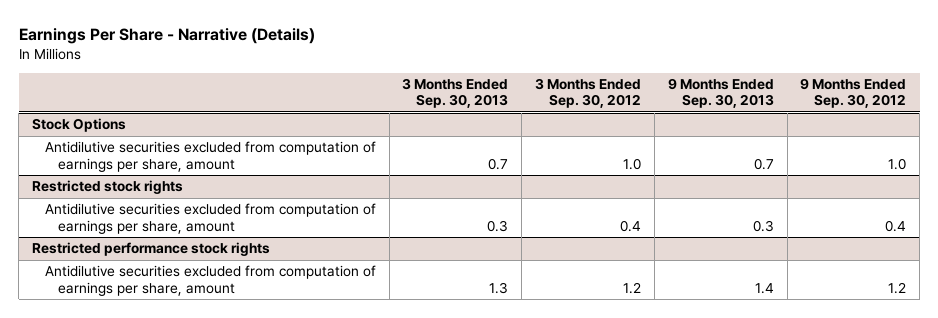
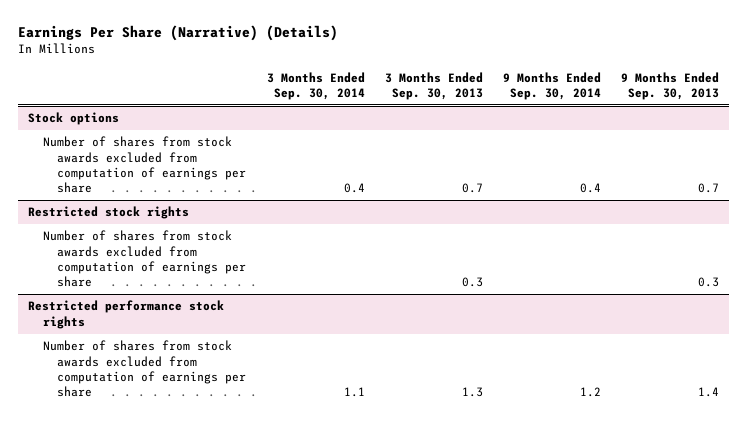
[18,28,315,45] Earnings Per Share - Narrative (Details) -> [17,24,338,41] Earnings Per Share (Narrative) (Details)
[535,78,642,109] 3 Months Ended Sep. 30, 2012 -> none
[800,78,907,109] 9 Months Ended Sep. 30, 2012 -> none
none -> [266,71,365,100] 3 Months Ended Sep. 30, 2014
none -> [502,71,601,100] 9 Months Ended Sep. 30, 2014
[31,118,126,133] Stock Options -> [27,112,119,126] Stock options
[44,141,376,172] Antidilutive securities excluded from computation of earnings per share, amount -> [42,136,247,194] Number of shares from stock awards excluded from computation of earnings per share
[44,203,376,234] Antidilutive securities excluded from computation of earnings per share, amount -> [42,230,247,288] Number of shares from stock awards excluded from computation of earnings per share
[44,265,376,296] Antidilutive securities excluded from computation of earnings per share, amount -> [42,340,247,398] Number of shares from stock awards excluded from computation of earnings per share

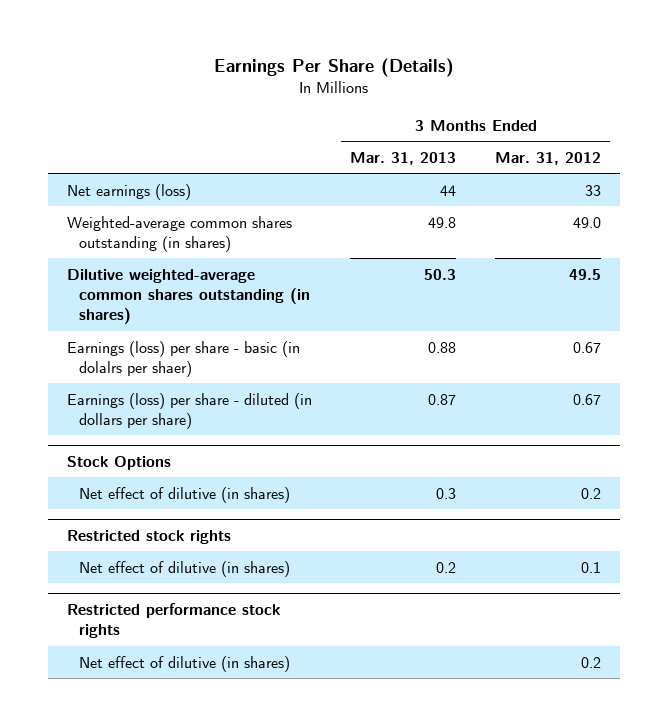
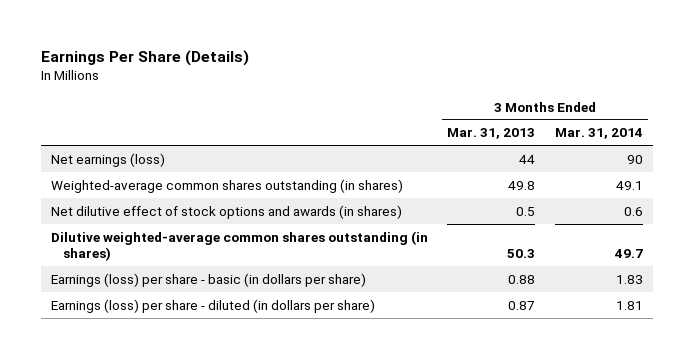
[494,151,601,165] Mar. 31, 2012 -> none
none -> [554,128,643,140] Mar. 31, 2014
none -> [50,204,402,219] Net dilutive effect of stock options and awards (in shares)
[66,340,300,377] Earnings (loss) per share - basic (in dolalrs per shaer) -> [50,272,366,287] Earnings (loss) per share - basic (in dollars per share)
[66,455,171,470] Stock Options -> none
[79,486,291,503] Net effect of dilutive (in shares) -> none
[66,529,231,544] Restricted stock rights -> none
[79,560,291,577] Net effect of dilutive (in shares) -> none
[66,602,280,639] Restricted performance stock rights -> none
[79,655,291,672] Net effect of dilutive (in shares) -> none

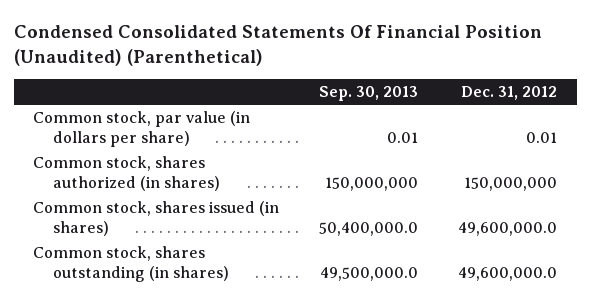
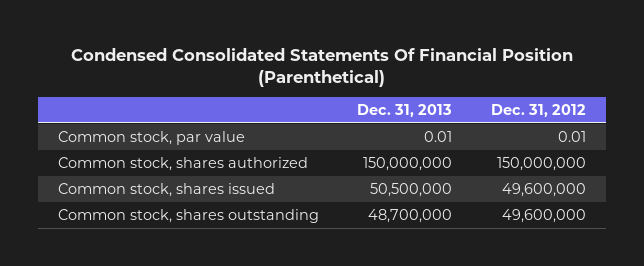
[13,25,542,67] Condensed Consolidated Statements Of Financial Position (Unaudited) (Parenthetical) -> [70,47,573,87] Condensed Consolidated Statements Of Financial Position (Parenthetical)
[319,86,419,102] Sep. 30, 2013 -> none
none -> [357,104,453,118] Dec. 31, 2013
[33,111,251,148] Common stock, par value (in dollars per share) -> [57,130,245,145] Common stock, par value
[33,156,221,192] Common stock, shares authorized (in shares) -> [57,156,308,171] Common stock, shares authorized
[33,201,280,237] Common stock, shares issued (in shares) -> [57,182,275,197] Common stock, shares issued
[457,222,557,237] 49,600,000.0 -> [502,182,587,197] 49,600,000
[33,246,230,283] Common stock, shares outstanding (in shares) -> [57,208,319,223] Common stock, shares outstanding
[457,267,557,282] 49,600,000.0 -> [502,208,587,223] 49,600,000

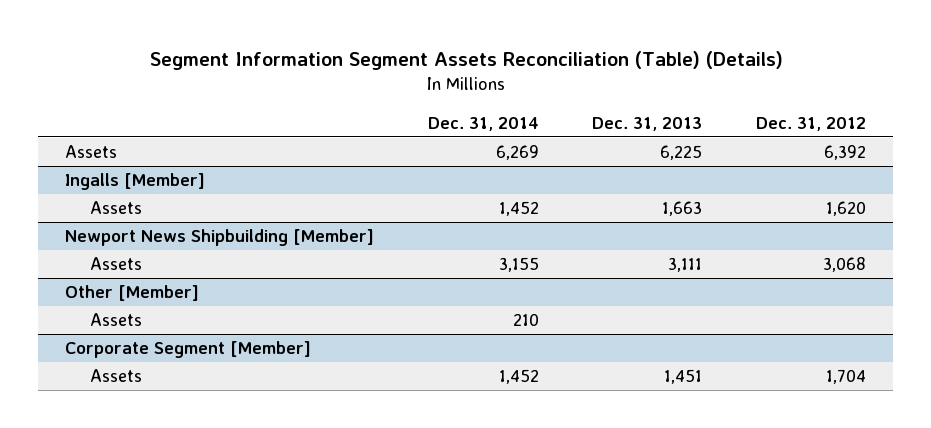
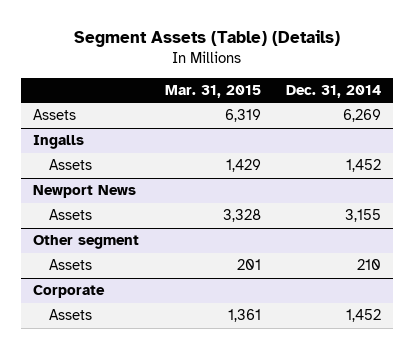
[149,51,783,71] Segment Information Segment Assets Reconciliation (Table) (Details) -> [74,30,341,48] Segment Assets (Table) (Details)
[592,116,703,131] Dec. 31, 2013 -> none
[756,116,867,131] Dec. 31, 2012 -> none
none -> [164,84,261,98] Mar. 31, 2015
[64,173,205,191] Ingalls [Member] -> [33,135,85,150] Ingalls
[64,229,374,247] Newport News Shipbuilding [Member] -> [33,185,137,199] Newport News
[64,285,199,302] Other [Member] -> [33,235,140,250] Other segment
[64,341,311,359] Corporate Segment [Member] -> [33,285,106,299] Corporate

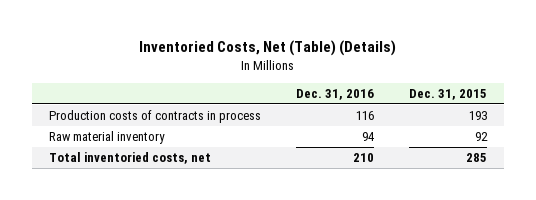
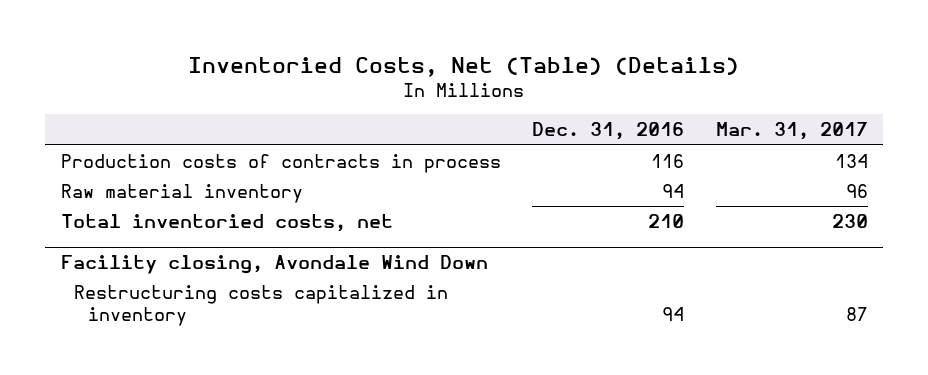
[408,88,487,100] Dec. 31, 2015 -> none
none -> [715,122,868,141] Mar. 31, 2017
none -> [60,255,488,275] Facility closing, Avondale Wind Down
none -> [74,284,449,327] Restructuring costs capitalized in inventory

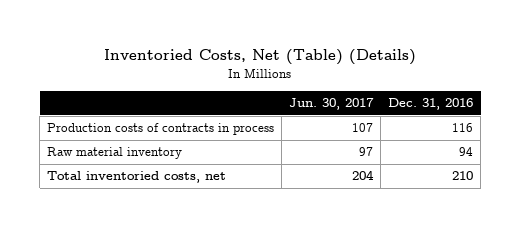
[715,122,868,141] Mar. 31, 2017 -> none
none -> [289,98,375,111] Jun. 30, 2017
[60,255,488,275] Facility closing, Avondale Wind Down -> none
[74,284,449,327] Restructuring costs capitalized in inventory -> none

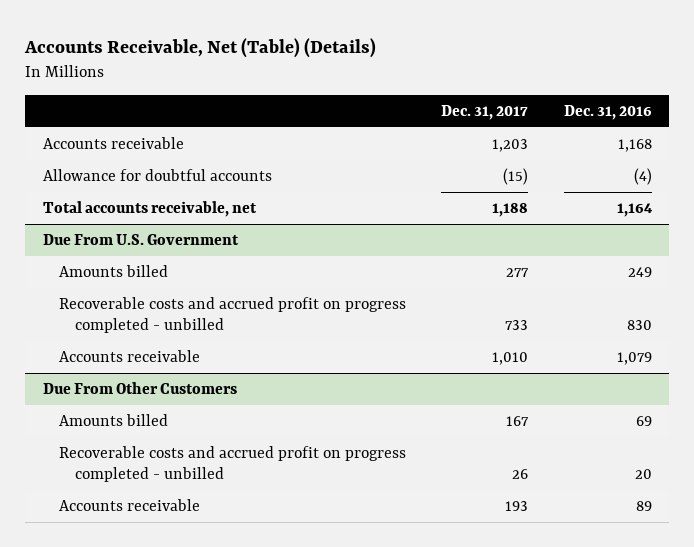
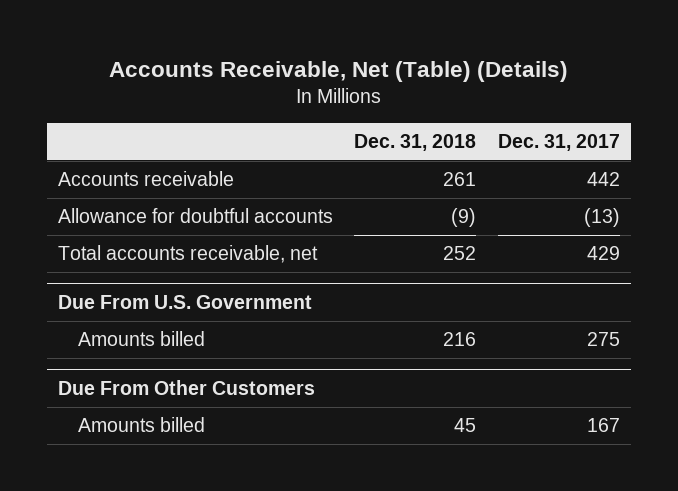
[563,104,652,120] Dec. 31, 2016 -> none
none -> [354,133,477,151] Dec. 31, 2018
[492,139,529,153] 1,203 -> [587,172,621,187] 442
[503,168,529,186] (15) -> [584,208,621,228] (13)
[492,203,529,218] 1,188 -> [587,246,621,261] 429
[58,297,406,334] Recoverable costs and accrued profit on progress completed - unbilled -> none
[58,350,200,363] Accounts receivable -> none
[506,268,530,278] 277 -> [587,332,621,347] 275
[58,446,406,483] Recoverable costs and accrued profit on progress completed - unbilled -> none
[58,499,200,512] Accounts receivable -> none

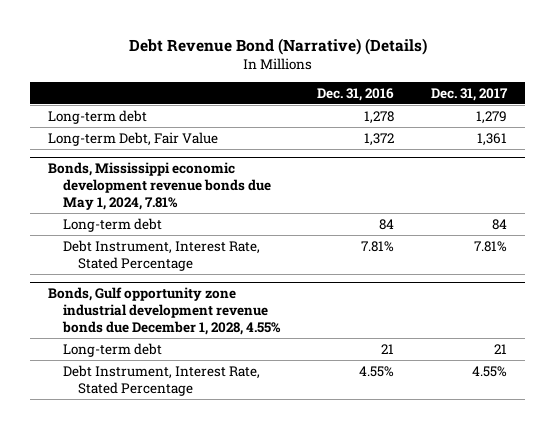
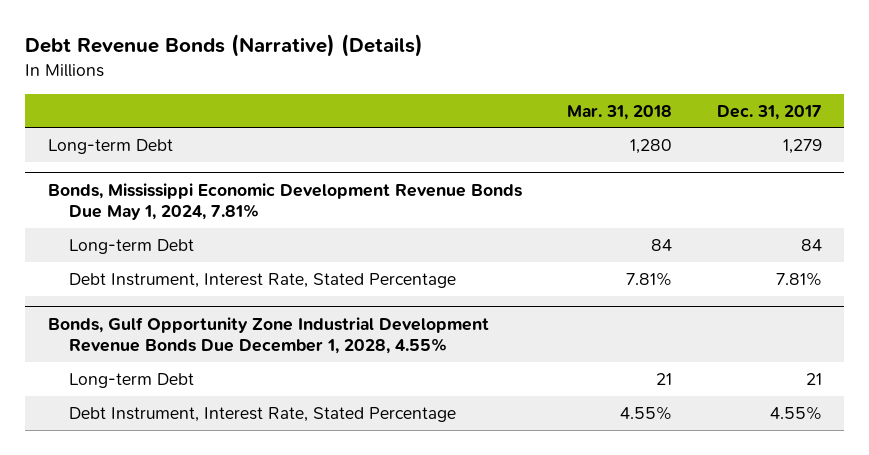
[128,37,427,55] Debt Revenue Bond (Narrative) (Details) -> [25,34,424,58] Debt Revenue Bonds (Narrative) (Details)
[316,87,394,101] Dec. 31, 2016 -> none
none -> [566,104,672,120] Mar. 31, 2018
[48,131,219,146] Long-term Debt, Fair Value -> none
[48,109,148,124] Long-term debt -> [47,138,173,154] Long-term Debt
[48,162,272,210] Bonds, Mississippi economic development revenue bonds due May 1, 2024, 7.81% -> [47,182,522,221] Bonds, Mississippi Economic Development Revenue Bonds Due May 1, 2024, 7.81%
[63,217,163,232] Long-term debt -> [68,238,194,254] Long-term Debt
[48,287,282,335] Bonds, Gulf opportunity zone industrial development revenue bonds due December 1, 2028, 4.55% -> [47,316,489,355] Bonds, Gulf Opportunity Zone Industrial Development Revenue Bonds Due December 1, 2028, 4.55%
[63,342,163,357] Long-term debt -> [68,372,194,388] Long-term Debt

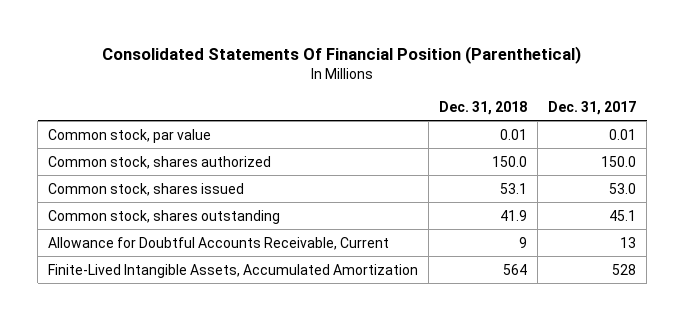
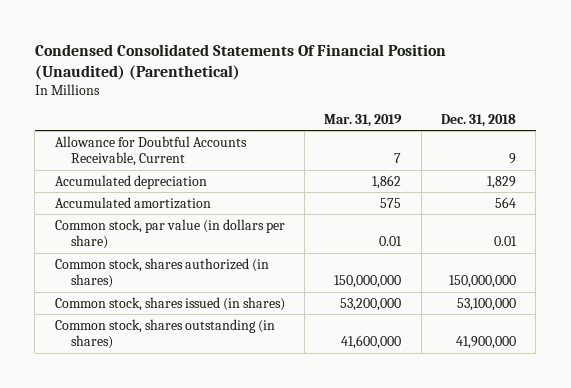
[102,45,582,64] Consolidated Statements Of Financial Position (Parenthetical) -> [34,43,446,80] Condensed Consolidated Statements Of Financial Position (Unaudited) (Parenthetical)
[548,100,637,115] Dec. 31, 2017 -> none
none -> [324,113,403,127] Mar. 31, 2019
[48,128,212,143] Common stock, par value -> none
[48,155,272,169] Common stock, shares authorized -> none
[48,182,245,196] Common stock, shares issued -> none
[48,209,281,224] Common stock, shares outstanding -> none
none -> [54,174,207,189] Accumulated depreciation
[48,263,419,278] Finite-Lived Intangible Assets, Accumulated Amortization -> [54,196,211,209] Accumulated amortization
none -> [54,218,285,250] Common stock, par value (in dollars per share)
none -> [54,257,269,289] Common stock, shares authorized (in shares)
none -> [54,296,285,311] Common stock, shares issued (in shares)
none -> [54,318,275,350] Common stock, shares outstanding (in shares)

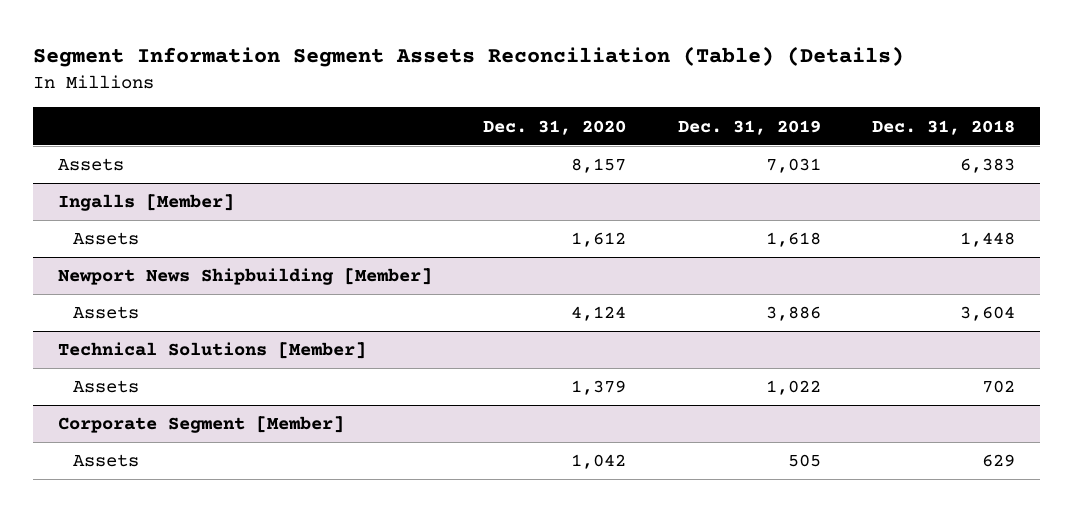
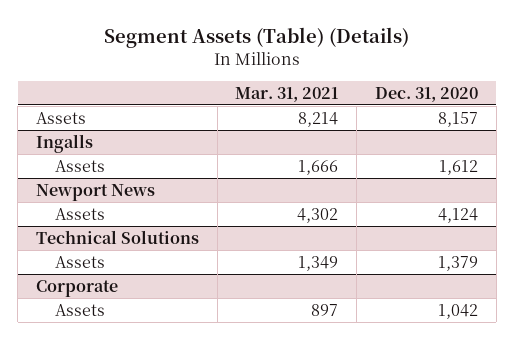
[32,46,904,68] Segment Information Segment Assets Reconciliation (Table) (Details) -> [103,26,409,48] Segment Assets (Table) (Details)
[677,119,821,135] Dec. 31, 2019 -> none
[871,119,1015,135] Dec. 31, 2018 -> none
none -> [235,86,339,102] Mar. 31, 2021
[58,194,235,212] Ingalls [Member] -> [35,133,93,153] Ingalls
[58,268,433,286] Newport News Shipbuilding [Member] -> [35,183,155,201] Newport News
[58,342,367,360] Technical Solutions [Member] -> [35,229,199,244] Technical Solutions
[58,416,345,434] Corporate Segment [Member] -> [35,279,118,297] Corporate

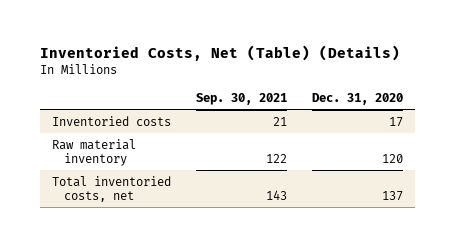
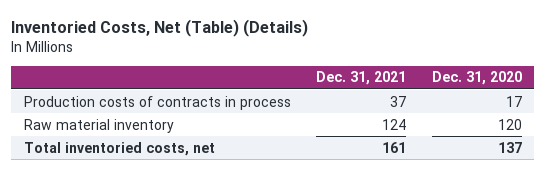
[196,93,288,106] Sep. 30, 2021 -> none
none -> [316,71,407,86] Dec. 31, 2021
[52,115,172,126] Inventoried costs -> none
none -> [23,95,291,110] Production costs of contracts in process

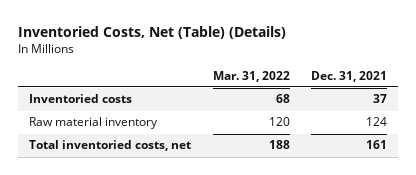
[431,71,522,86] Dec. 31, 2020 -> none
none -> [212,70,290,82] Mar. 31, 2022
[23,95,291,110] Production costs of contracts in process -> none
none -> [29,94,133,104] Inventoried costs

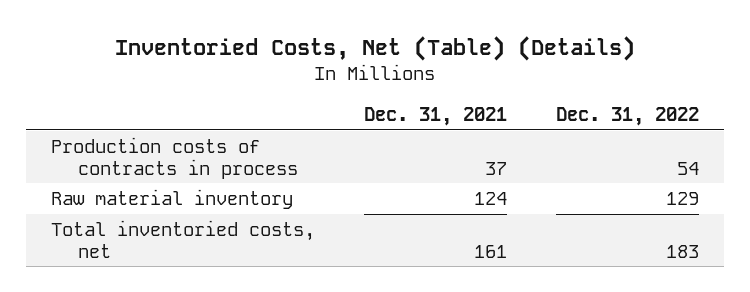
[212,70,290,82] Mar. 31, 2022 -> none
none -> [556,106,700,126] Dec. 31, 2022
[29,94,133,104] Inventoried costs -> none
none -> [50,136,299,179] Production costs of contracts in process

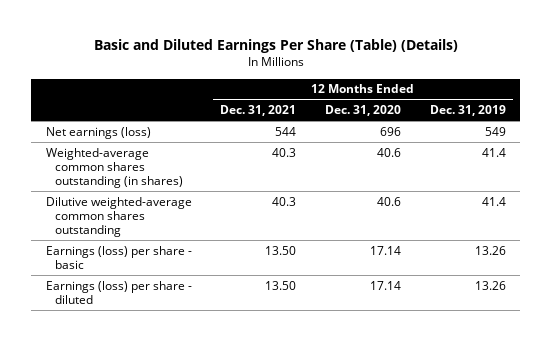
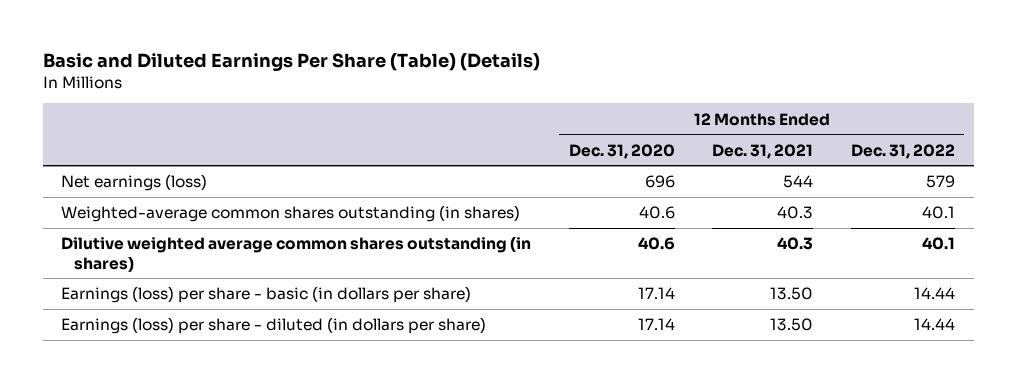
[429,105,506,117] Dec. 31, 2019 -> none
none -> [850,143,955,159] Dec. 31, 2022
[45,196,192,238] Dilutive weighted-average common shares outstanding -> [61,236,532,272] Dilutive weighted average common shares outstanding (in shares)
[45,245,192,269] Earnings (loss) per share - basic -> [61,286,472,304] Earnings (loss) per share - basic (in dollars per share)
[45,280,192,304] Earnings (loss) per share - diluted -> [61,317,487,335] Earnings (loss) per share - diluted (in dollars per share)

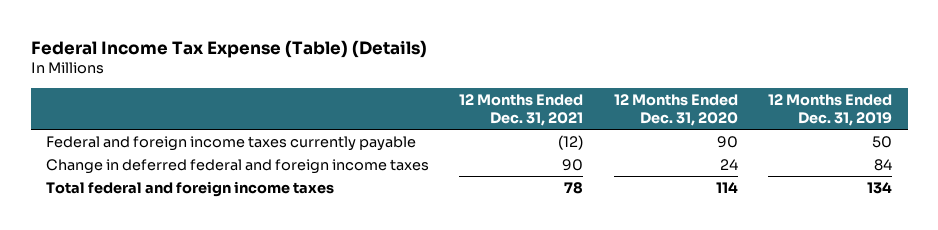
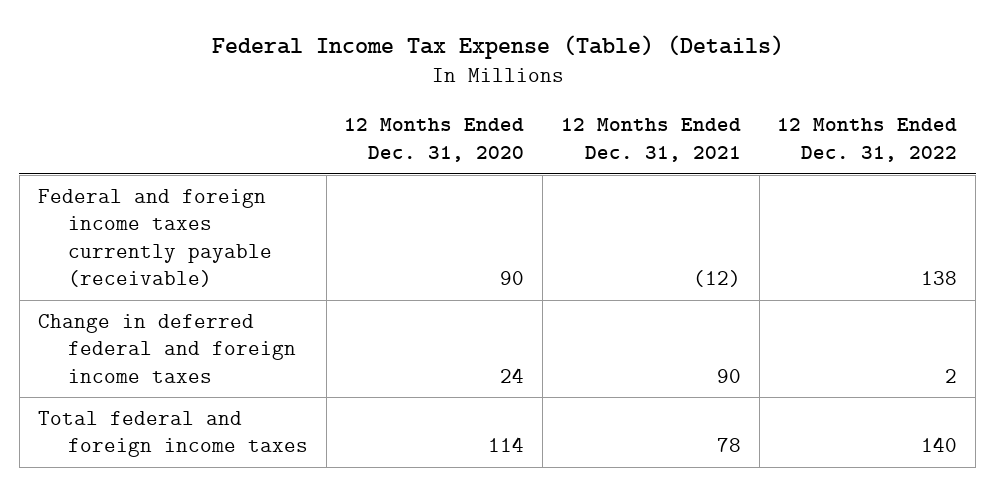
[768,93,893,127] 12 Months Ended Dec. 31, 2019 -> none
none -> [777,118,958,162] 12 Months Ended Dec. 31, 2022
[45,135,416,151] Federal and foreign income taxes currently payable -> [37,188,272,287] Federal and foreign income taxes currently payable (receivable)

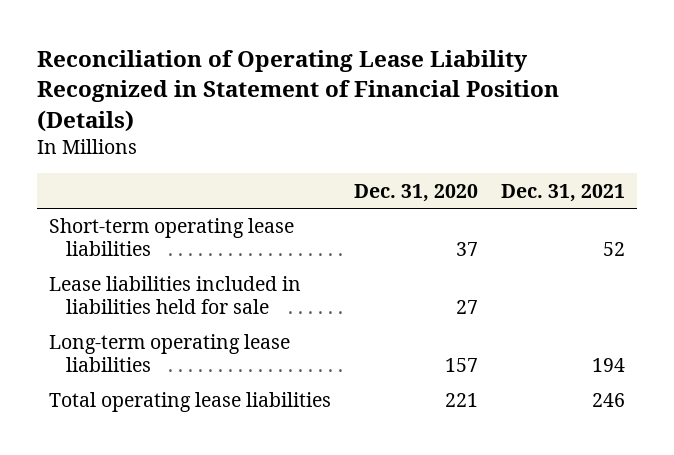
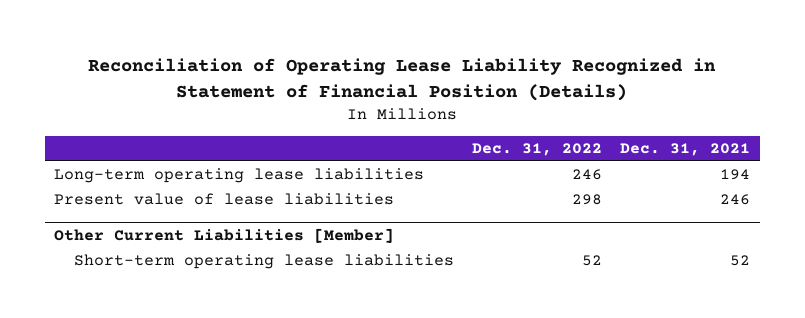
[354,183,479,202] Dec. 31, 2020 -> none
none -> [472,143,603,157] Dec. 31, 2022
[48,218,294,257] Short-term operating lease liabilities -> none
[48,276,301,315] Lease liabilities included in liabilities held for sale -> none
[48,392,331,413] Total operating lease liabilities -> [54,193,395,206] Present value of lease liabilities
none -> [54,227,395,243] Other Current Liabilities [Member]
none -> [73,254,454,270] Short-term operating lease liabilities

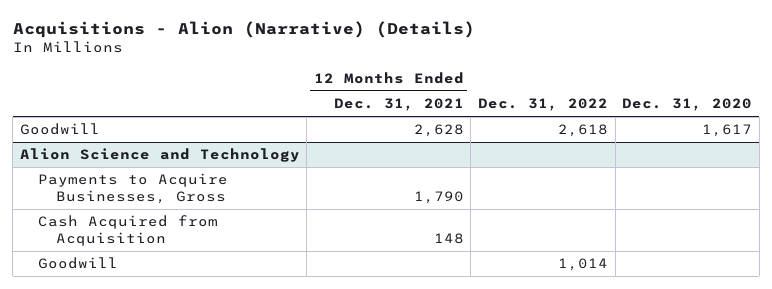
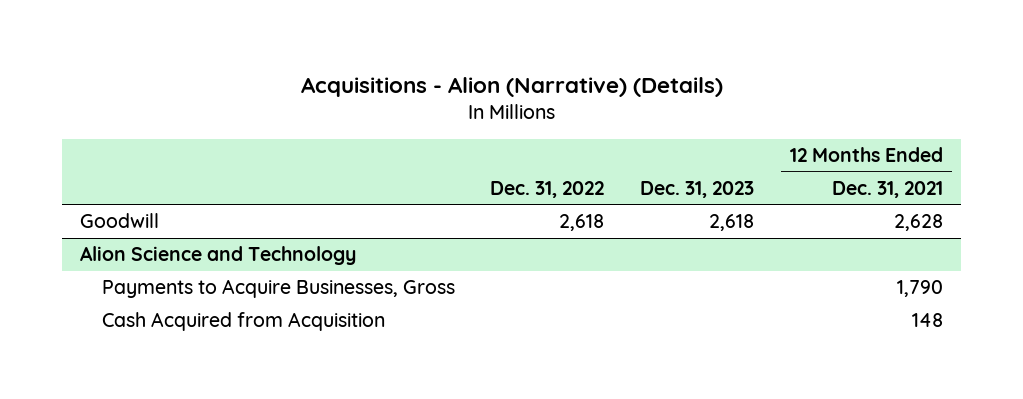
[622,98,753,112] Dec. 31, 2020 -> none
none -> [640,180,755,198] Dec. 31, 2023
[37,257,118,270] Goodwill -> none

